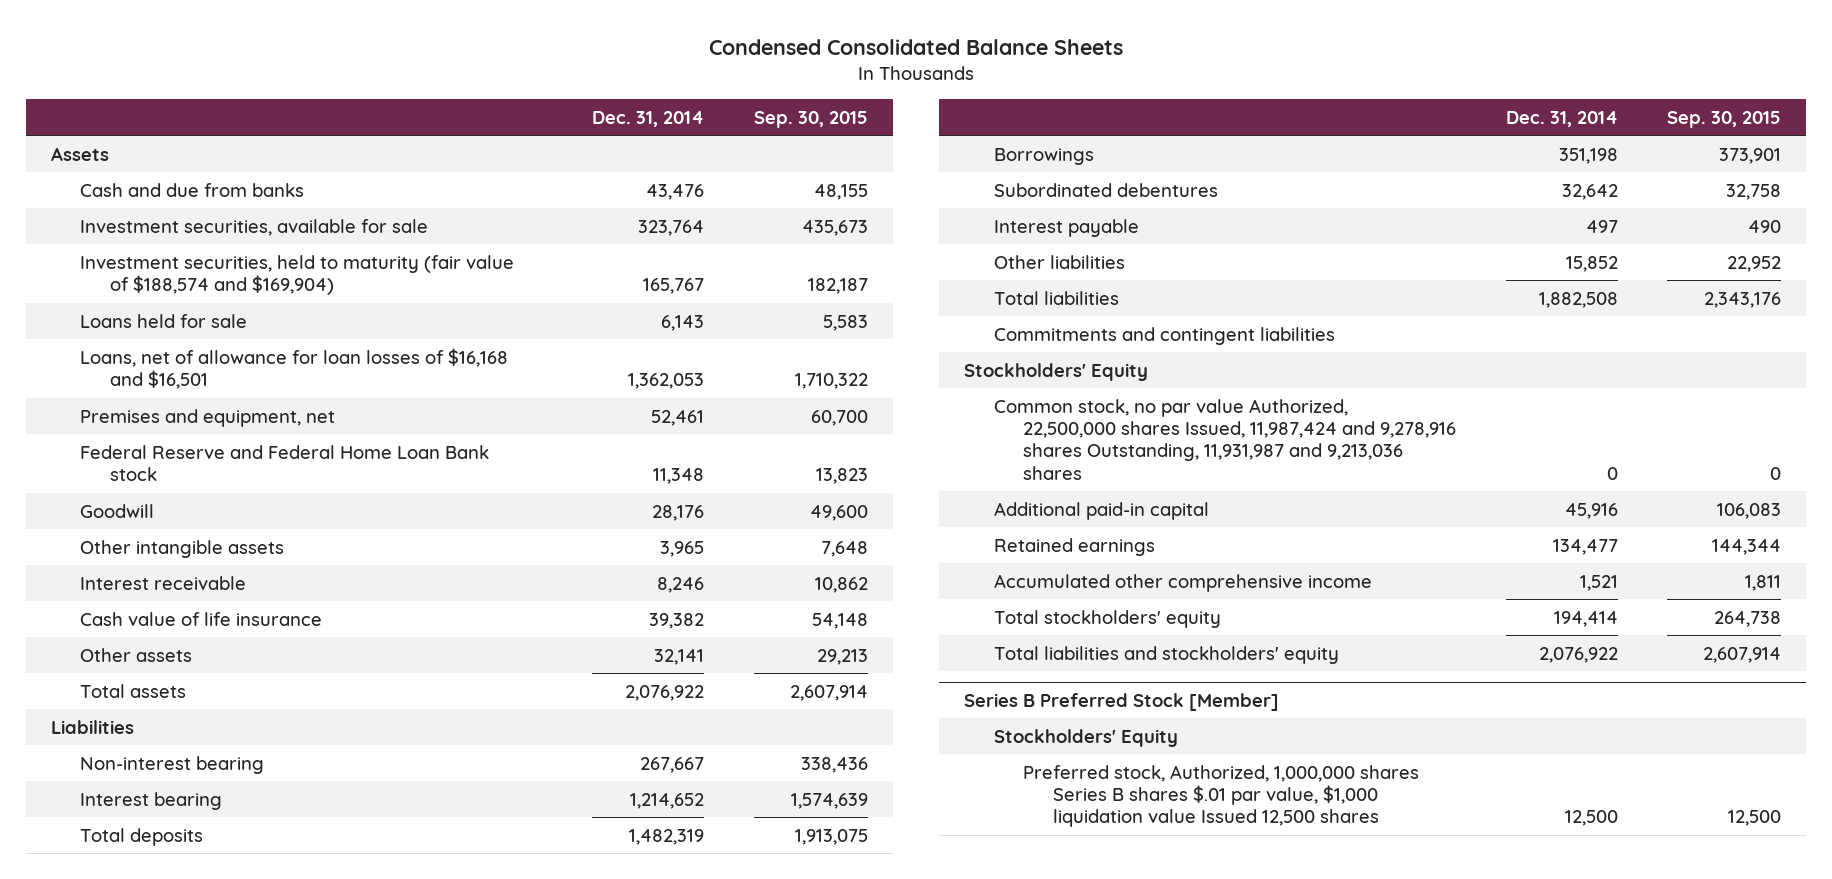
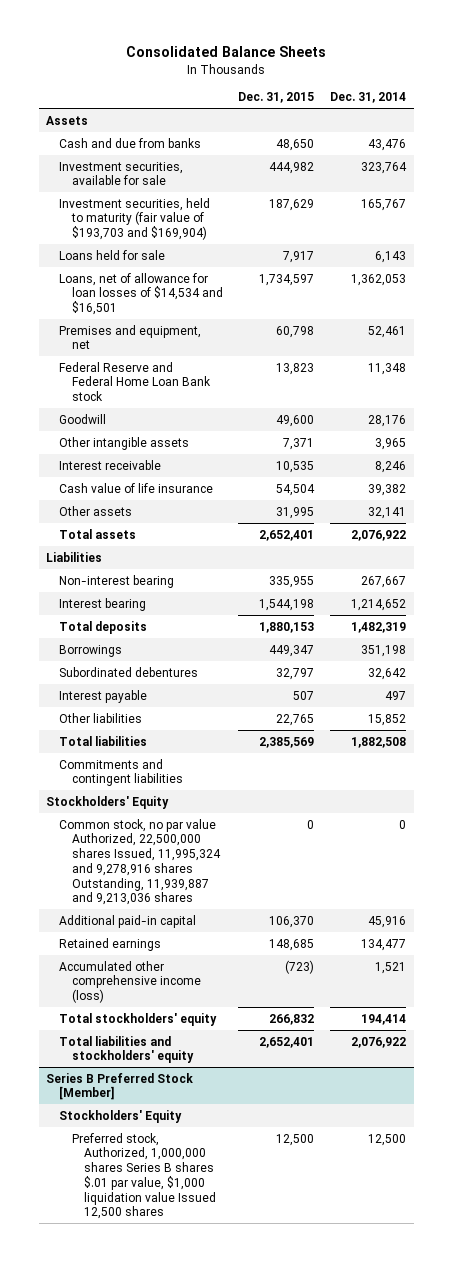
[708,38,1123,55] Condensed Consolidated Balance Sheets -> [126,46,327,58] Consolidated Balance Sheets
[753,110,868,128] Sep. 30, 2015 -> none
none -> [238,92,315,104] Dec. 31, 2015
[80,254,515,296] Investment securities, held to maturity (fair value of $188,574 and $169,904) -> [58,197,210,241] Investment securities, held to maturity (fair value of $193,703 and $169,904)
[80,347,509,390] Loans, net of allowance for loan losses of $16,168 and $16,501 -> [58,272,223,316] Loans, net of allowance for loan losses of $14,534 and $16,501
[993,398,1457,480] Common stock, no par value Authorized, 22,500,000 shares Issued, 11,987,424 and 9,278,916 shares Outstanding, 11,931,987 and 9,213,036 shares -> [58,818,221,906] Common stock, no par value Authorized, 22,500,000 shares Issued, 11,995,324 and 9,278,916 shares Outstanding, 11,939,887 and 9,213,036 shares
[993,573,1372,592] Accumulated other comprehensive income -> [58,960,201,1004] Accumulated other comprehensive income (loss)

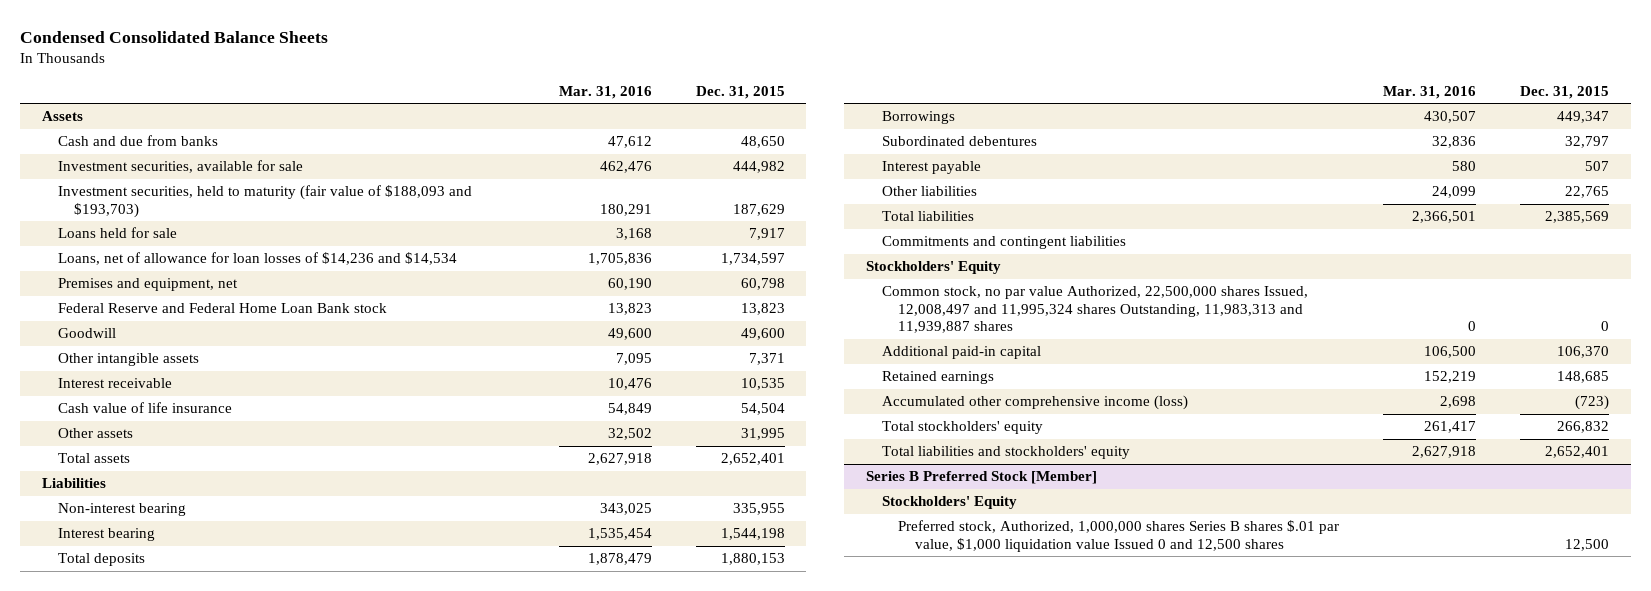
[126,46,327,58] Consolidated Balance Sheets -> [19,31,328,44] Condensed Consolidated Balance Sheets
[329,92,406,104] Dec. 31, 2014 -> none
none -> [558,85,652,99] Mar. 31, 2016
[58,197,210,241] Investment securities, held to maturity (fair value of $193,703 and $169,904) -> [57,185,472,218] Investment securities, held to maturity (fair value of $188,093 and $193,703)
[58,272,223,316] Loans, net of allowance for loan losses of $14,534 and $16,501 -> [57,252,457,266] Loans, net of allowance for loan losses of $14,236 and $14,534
[58,818,221,906] Common stock, no par value Authorized, 22,500,000 shares Issued, 11,995,324 and 9,278,916 shares Outstanding, 11,939,887 and 9,213,036 shares -> [882,286,1309,334] Common stock, no par value Authorized, 22,500,000 shares Issued, 12,008,497 and 11,995,324 shares Outstanding, 11,983,313 and 11,939,887 shares
[71,1132,217,1220] Preferred stock, Authorized, 1,000,000 shares Series B shares $.01 par value, $1,000 liquidation value Issued 12,500 shares -> [898,520,1340,552] Preferred stock, Authorized, 1,000,000 shares Series B shares $.01 par value, $1,000 liquidation value Issued 0 and 12,500 shares

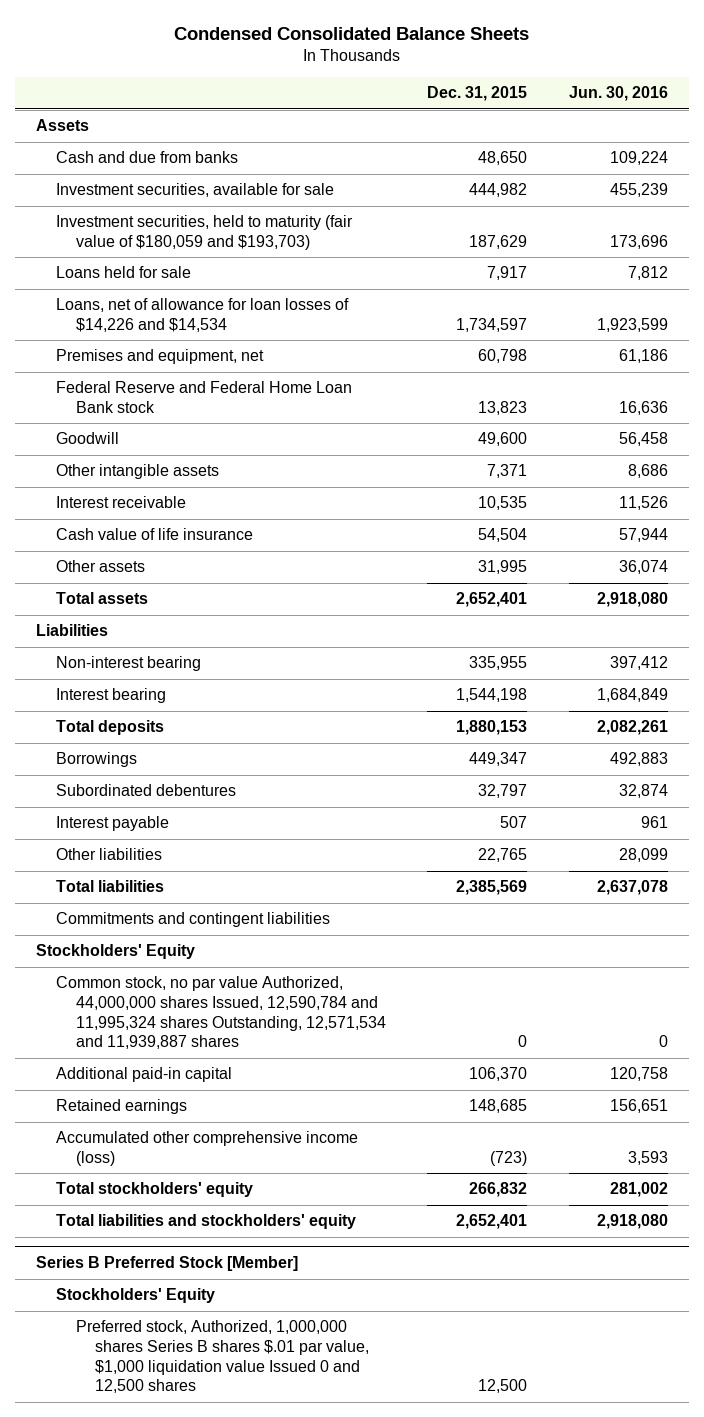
[558,85,652,99] Mar. 31, 2016 -> none
none -> [568,86,668,102] Jun. 30, 2016
[57,185,472,218] Investment securities, held to maturity (fair value of $188,093 and $193,703) -> [55,215,353,250] Investment securities, held to maturity (fair value of $180,059 and $193,703)
[57,252,457,266] Loans, net of allowance for loan losses of $14,236 and $14,534 -> [55,298,349,332] Loans, net of allowance for loan losses of $14,226 and $14,534
[882,286,1309,334] Common stock, no par value Authorized, 22,500,000 shares Issued, 12,008,497 and 11,995,324 shares Outstanding, 11,983,313 and 11,939,887 shares -> [55,976,386,1050] Common stock, no par value Authorized, 44,000,000 shares Issued, 12,590,784 and 11,995,324 shares Outstanding, 12,571,534 and 11,939,887 shares

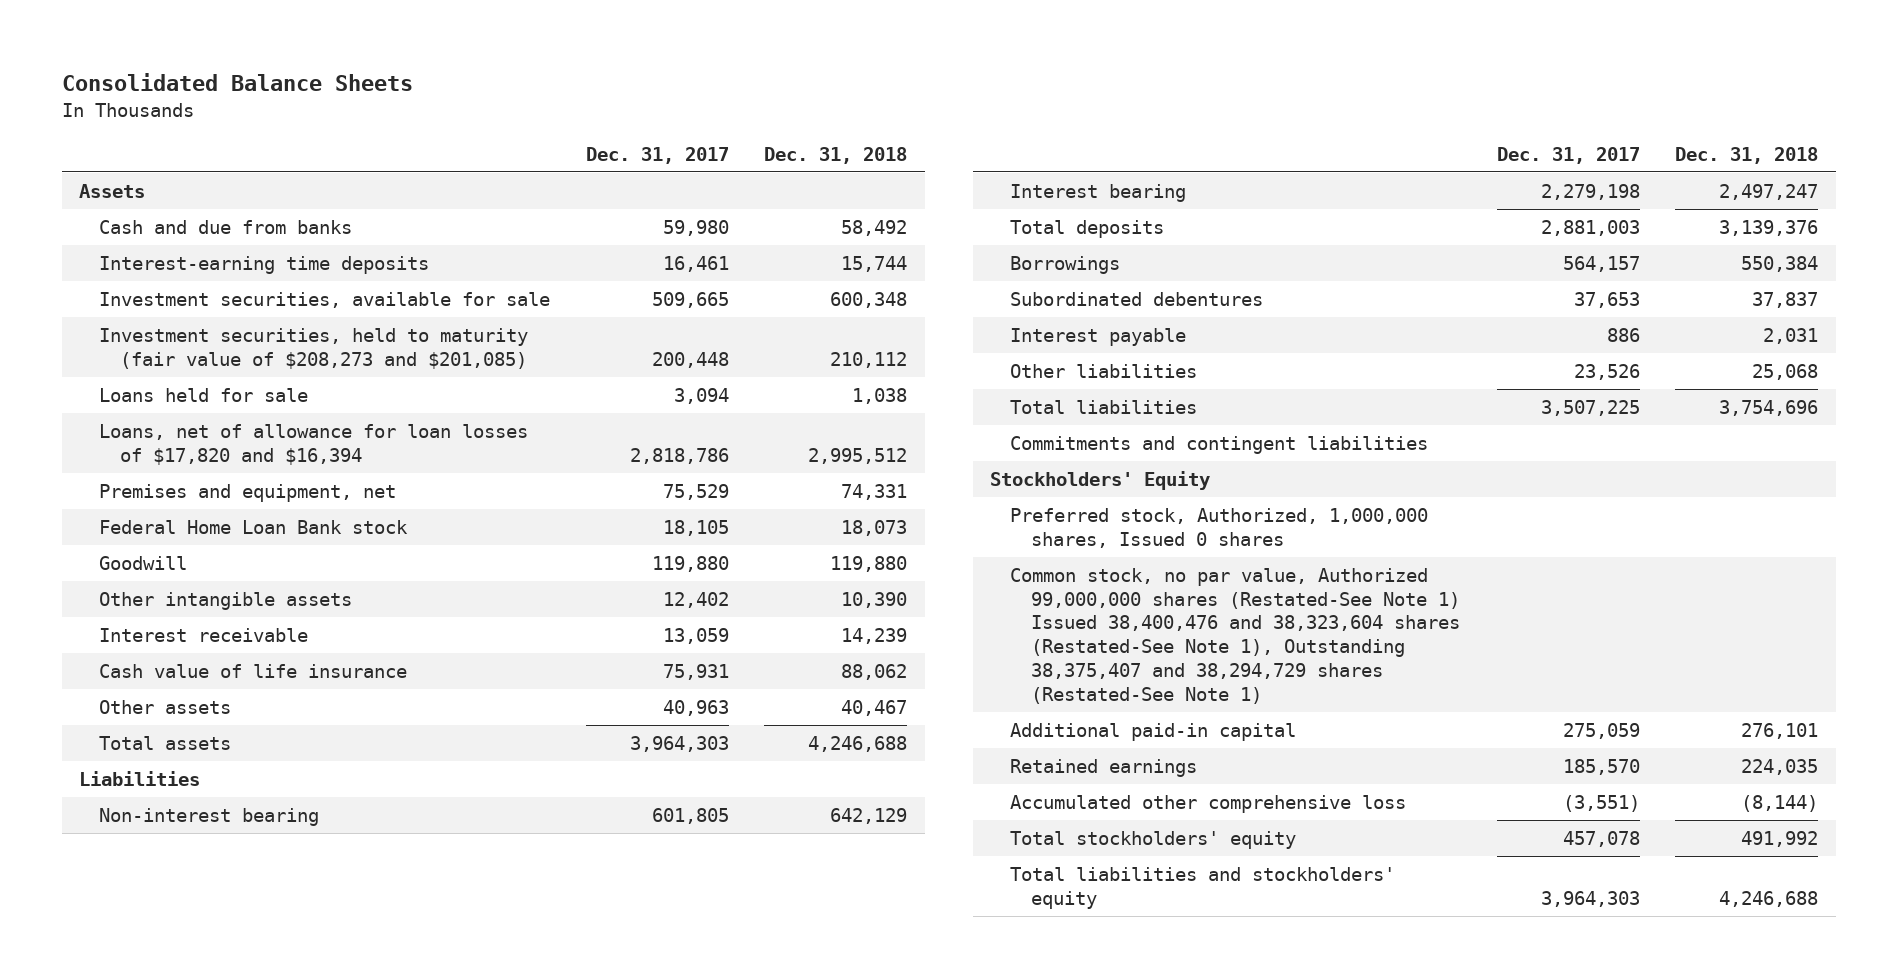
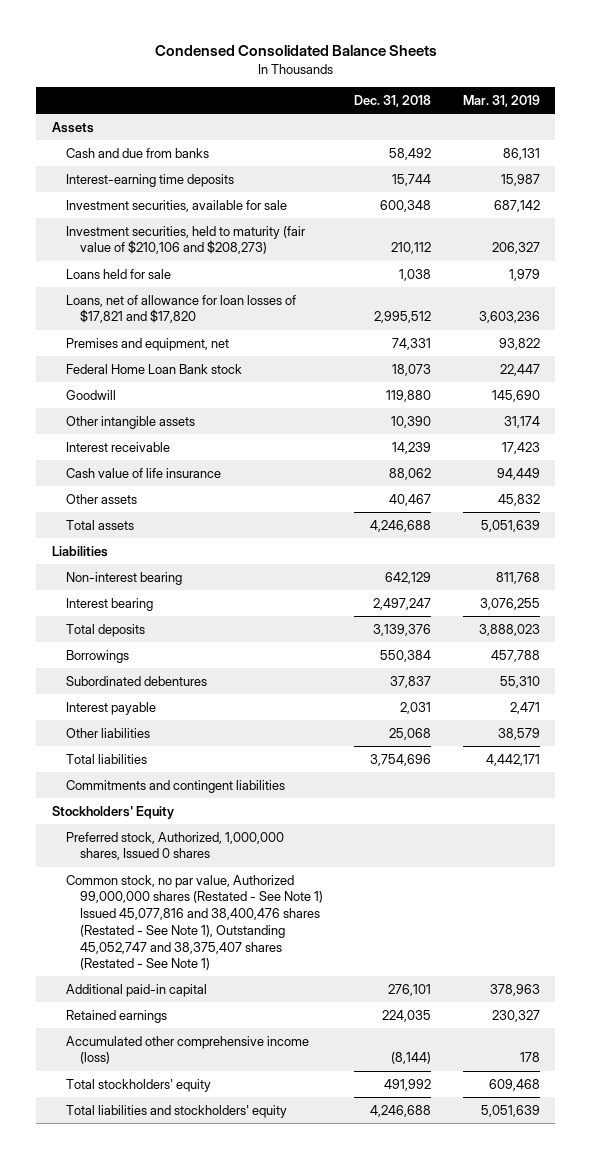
[61,73,413,92] Consolidated Balance Sheets -> [154,45,437,57] Condensed Consolidated Balance Sheets
[585,146,729,164] Dec. 31, 2017 -> none
none -> [462,95,540,108] Mar. 31, 2019
[99,327,529,369] Investment securities, held to maturity (fair value of $208,273 and $201,085) -> [65,225,305,255] Investment securities, held to maturity (fair value of $210,106 and $208,273)
[99,423,529,465] Loans, net of allowance for loan losses of $17,820 and $16,394 -> [65,294,296,324] Loans, net of allowance for loan losses of $17,821 and $17,820
[1010,567,1460,704] Common stock, no par value, Authorized 99,000,000 shares (Restated-See Note 1) Issued 38,400,476 and 38,323,604 shares (Restated-See Note 1), Outstanding 38,375,407 and 38,294,729 shares (Restated-See Note 1) -> [65,874,323,971] Common stock, no par value, Authorized 99,000,000 shares (Restated - See Note 1) Issued 45,077,816 and 38,400,476 shares (Restated - See Note 1), Outstanding 45,052,747 and 38,375,407 shares (Restated - See Note 1)
[1010,794,1407,813] Accumulated other comprehensive loss -> [65,1035,309,1065] Accumulated other comprehensive income (loss)

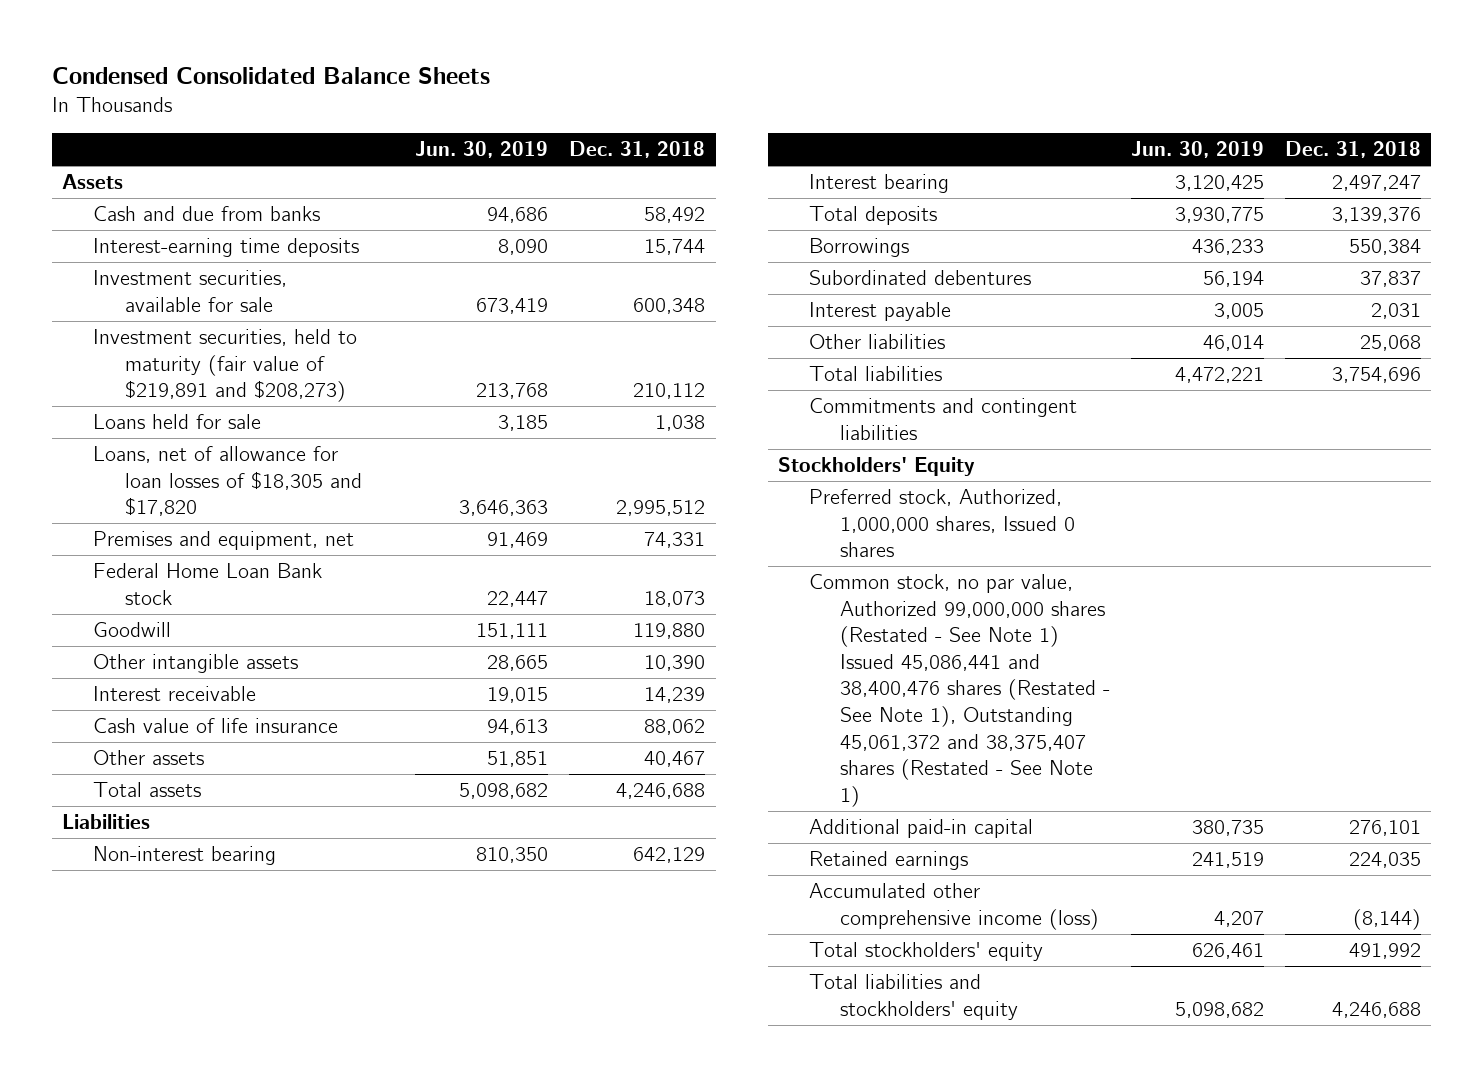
[462,95,540,108] Mar. 31, 2019 -> none
none -> [415,141,549,159] Jun. 30, 2019
[65,225,305,255] Investment securities, held to maturity (fair value of $210,106 and $208,273) -> [93,329,358,403] Investment securities, held to maturity (fair value of $219,891 and $208,273)
[65,294,296,324] Loans, net of allowance for loan losses of $17,821 and $17,820 -> [93,446,362,517] Loans, net of allowance for loan losses of $18,305 and $17,820
[65,874,323,971] Common stock, no par value, Authorized 99,000,000 shares (Restated - See Note 1) Issued 45,077,816 and 38,400,476 shares (Restated - See Note 1), Outstanding 45,052,747 and 38,375,407 shares (Restated - See Note 1) -> [809,574,1111,807] Common stock, no par value, Authorized 99,000,000 shares (Restated - See Note 1) Issued 45,086,441 and 38,400,476 shares (Restated - See Note 1), Outstanding 45,061,372 and 38,375,407 shares (Restated - See Note 1)

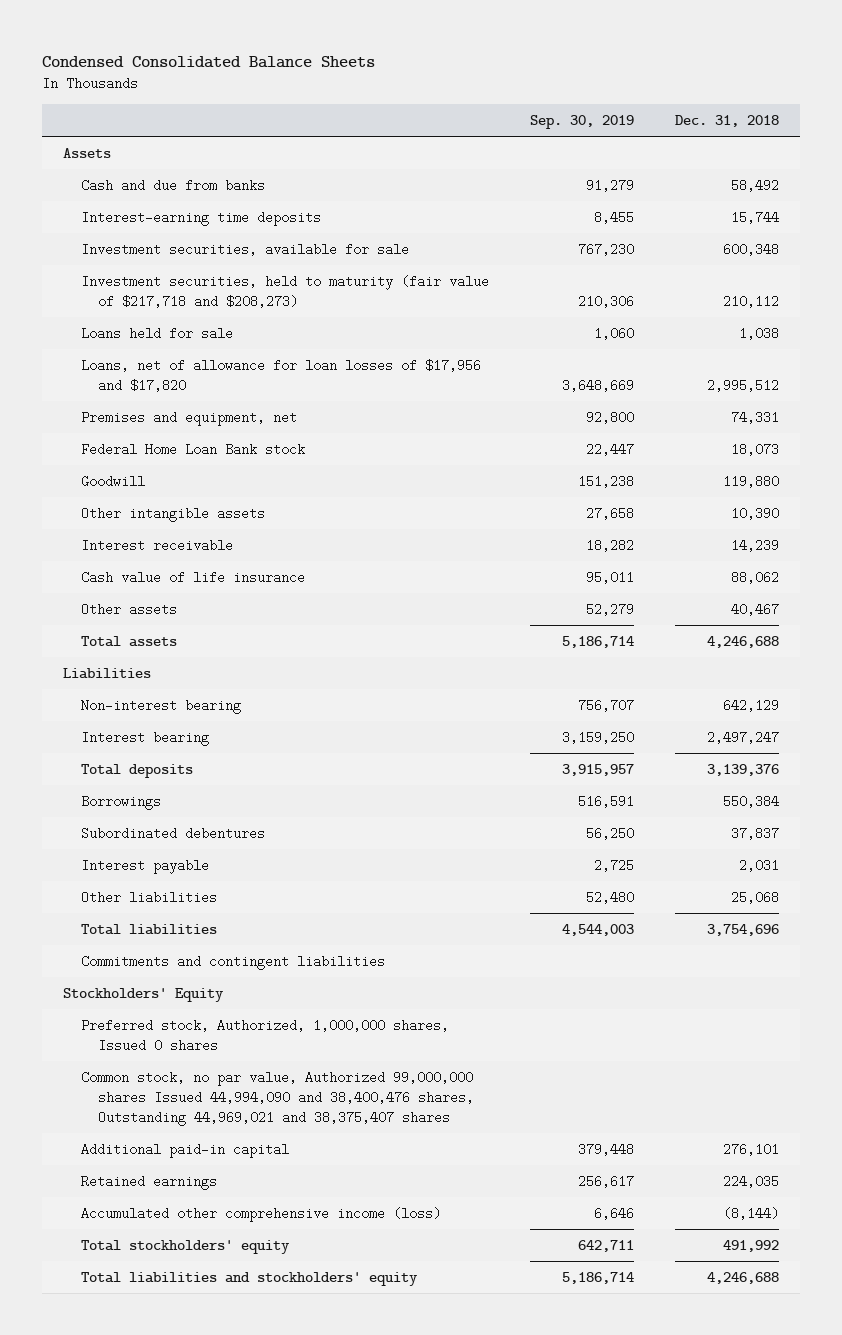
[415,141,549,159] Jun. 30, 2019 -> none
none -> [529,114,634,129] Sep. 30, 2019
[93,329,358,403] Investment securities, held to maturity (fair value of $219,891 and $208,273) -> [80,274,489,308] Investment securities, held to maturity (fair value of $217,718 and $208,273)
[93,446,362,517] Loans, net of allowance for loan losses of $18,305 and $17,820 -> [80,358,481,392] Loans, net of allowance for loan losses of $17,956 and $17,820
[809,574,1111,807] Common stock, no par value, Authorized 99,000,000 shares (Restated - See Note 1) Issued 45,086,441 and 38,400,476 shares (Restated - See Note 1), Outstanding 45,061,372 and 38,375,407 shares (Restated - See Note 1) -> [80,1070,475,1126] Common stock, no par value, Authorized 99,000,000 shares Issued 44,994,090 and 38,400,476 shares, Outstanding 44,969,021 and 38,375,407 shares

